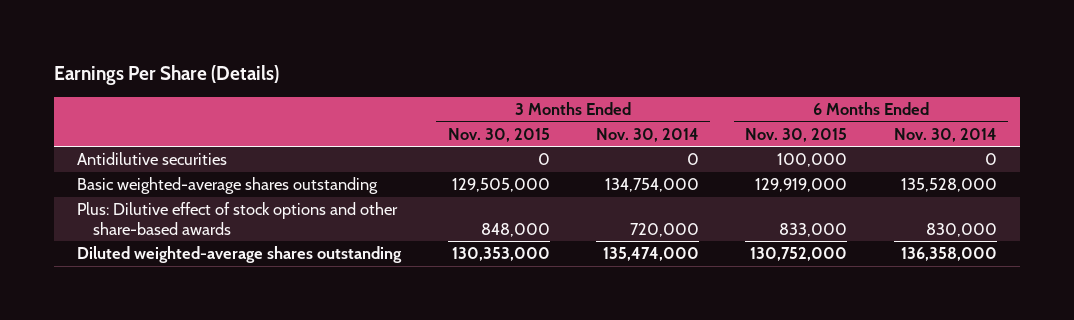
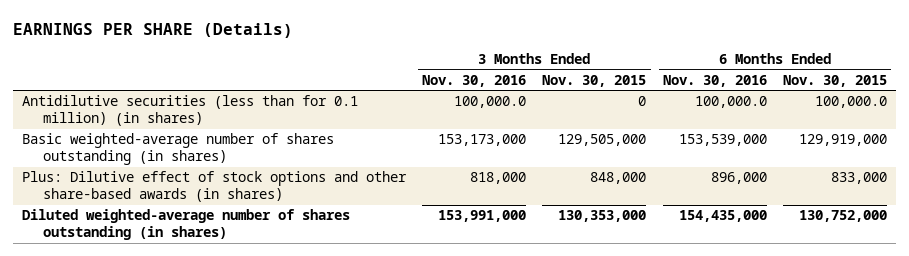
[53,64,279,85] Earnings Per Share (Details) -> [13,22,294,38] EARNINGS PER SHARE (Details)
[595,127,699,142] Nov. 30, 2014 -> none
[893,127,997,142] Nov. 30, 2014 -> none
none -> [421,74,526,87] Nov. 30, 2016
none -> [662,74,767,87] Nov. 30, 2016
[77,152,228,166] Antidilutive securities -> [21,95,358,127] Antidilutive securities (less than for 0.1 million) (in shares)
[777,153,848,168] 100,000 -> [815,96,888,109] 100,000.0
[77,177,379,195] Basic weighted-average shares outstanding -> [21,133,334,166] Basic weighted-average number of shares outstanding (in shares)
[77,202,399,235] Plus: Dilutive effect of stock options and other share-based awards -> [21,171,407,203] Plus: Dilutive effect of stock options and other share-based awards (in shares)
[77,246,403,264] Diluted weighted-average shares outstanding -> [21,209,350,241] Diluted weighted-average number of shares outstanding (in shares)

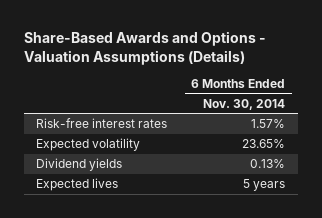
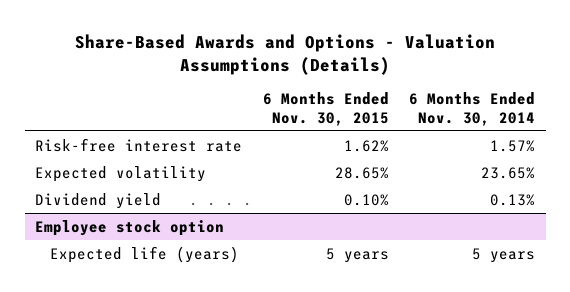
none -> [262,92,389,126] 6 Months Ended Nov. 30, 2015
[36,118,168,129] Risk-free interest rates -> [35,137,243,152] Risk-free interest rate
[36,158,123,172] Dividend yields -> [35,192,162,209] Dividend yield
none -> [35,219,225,236] Employee stock option
[36,178,119,192] Expected lives -> [49,245,239,263] Expected life (years)

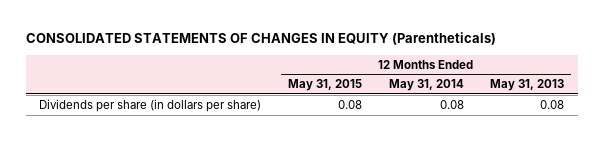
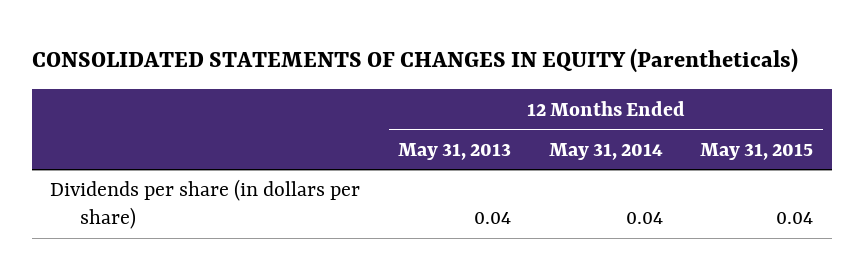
[337,99,362,109] 0.08 -> [776,212,814,225] 0.04
[439,99,464,109] 0.08 -> [625,212,663,225] 0.04
[540,99,565,109] 0.08 -> [474,212,512,225] 0.04

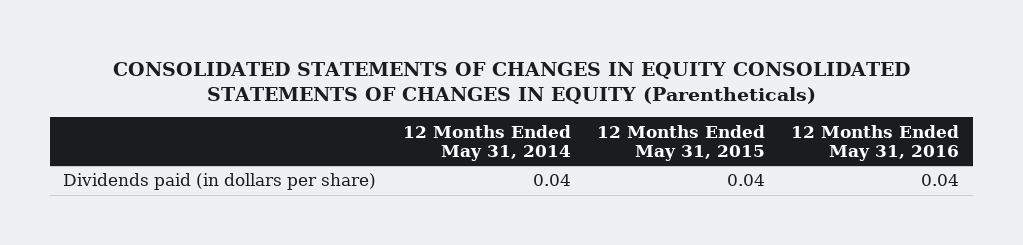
[31,47,798,73] CONSOLIDATED STATEMENTS OF CHANGES IN EQUITY (Parentheticals) -> [113,61,911,104] CONSOLIDATED STATEMENTS OF CHANGES IN EQUITY CONSOLIDATED STATEMENTS OF CHANGES IN EQUITY (Parentheticals)
[398,142,512,160] May 31, 2013 -> none
none -> [791,124,960,162] 12 Months Ended May 31, 2016
[50,179,361,230] Dividends per share (in dollars per share) -> [63,173,377,191] Dividends paid (in dollars per share)

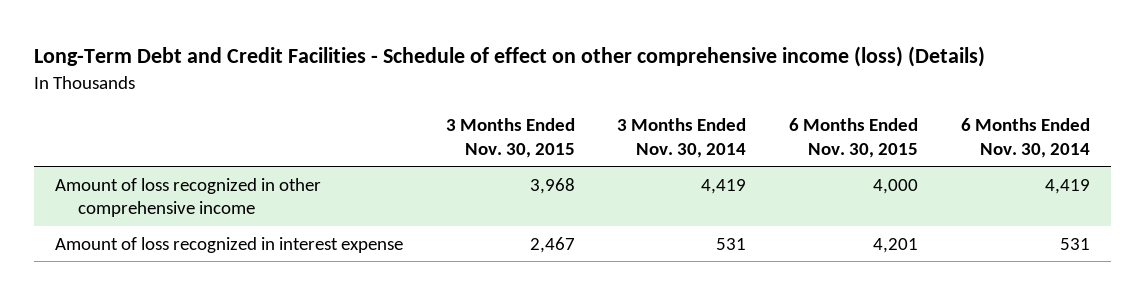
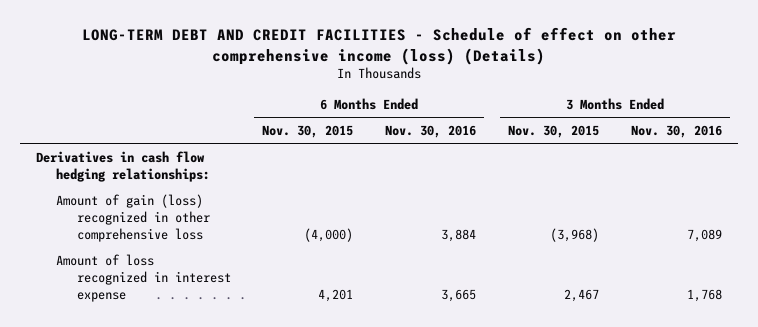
[34,46,986,68] Long-Term Debt and Credit Facilities - Schedule of effect on other comprehensive income (loss) (Details) -> [81,27,676,65] LONG-TERM DEBT AND CREDIT FACILITIES - Schedule of effect on other comprehensive income (loss) (Details)
[617,118,747,158] 3 Months Ended Nov. 30, 2014 -> none
[960,118,1090,158] 6 Months Ended Nov. 30, 2014 -> none
none -> [385,124,477,138] Nov. 30, 2016
none -> [631,124,723,138] Nov. 30, 2016
none -> [35,150,211,182] Derivatives in cash flow hedging relationships:
[55,177,322,218] Amount of loss recognized in other comprehensive income -> [56,193,210,242] Amount of gain (loss) recognized in other comprehensive loss
[529,177,575,194] 3,968 -> [550,227,600,242] (3,968)
[873,178,919,194] 4,000 -> [304,227,354,242] (4,000)

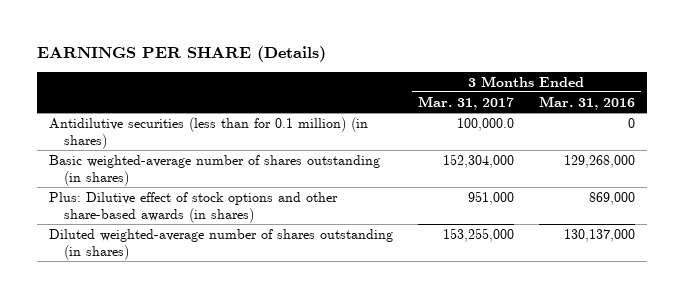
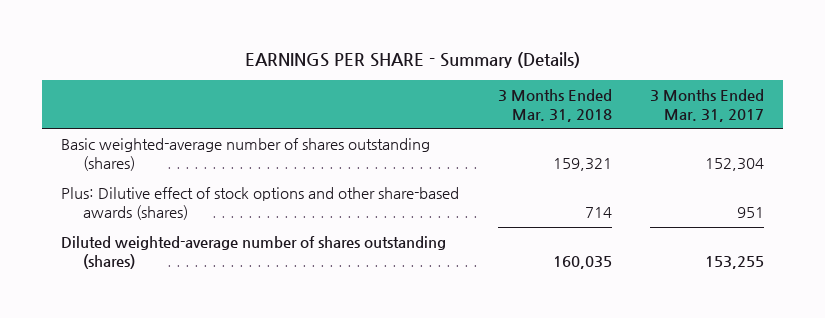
[36,46,326,63] EARNINGS PER SHARE (Details) -> [244,51,580,68] EARNINGS PER SHARE - Summary (Details)
[538,95,635,110] Mar. 31, 2016 -> none
none -> [497,88,612,122] 3 Months Ended Mar. 31, 2018
[49,116,369,149] Antidilutive securities (less than for 0.1 million) (in shares) -> none
[49,154,381,186] Basic weighted-average number of shares outstanding (in shares) -> [61,137,431,172] Basic weighted-average number of shares outstanding (shares)
[442,153,514,168] 152,304,000 -> [704,158,764,172] 152,304
[49,191,339,223] Plus: Dilutive effect of stock options and other share-based awards (in shares) -> [61,186,460,221] Plus: Dilutive effect of stock options and other share-based awards (shares)
[467,190,514,205] 951,000 -> [736,207,764,219] 951
[49,228,394,260] Diluted weighted-average number of shares outstanding (in shares) -> [61,235,447,270] Diluted weighted-average number of shares outstanding (shares)
[442,227,514,242] 153,255,000 -> [704,256,764,270] 153,255

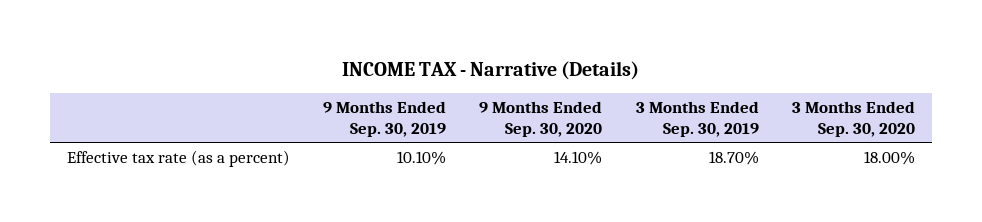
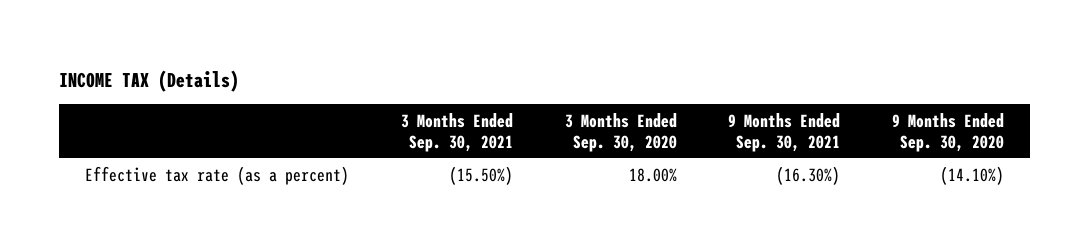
[341,61,639,81] INCOME TAX - Narrative (Details) -> [59,69,240,92] INCOME TAX (Details)
[322,101,446,137] 9 Months Ended Sep. 30, 2019 -> none
[635,101,759,137] 3 Months Ended Sep. 30, 2019 -> none
none -> [400,112,513,152] 3 Months Ended Sep. 30, 2021
none -> [728,112,841,152] 9 Months Ended Sep. 30, 2021
[554,151,603,166] 14.10% -> [939,166,1004,186] (14.10%)

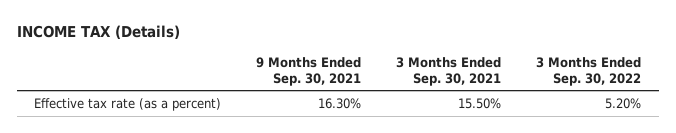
[564,112,677,152] 3 Months Ended Sep. 30, 2020 -> none
[891,112,1004,152] 9 Months Ended Sep. 30, 2020 -> none
none -> [536,57,642,86] 3 Months Ended Sep. 30, 2022
[448,166,513,186] (15.50%) -> [458,98,502,110] 15.50%
[776,166,841,186] (16.30%) -> [318,98,362,110] 16.30%

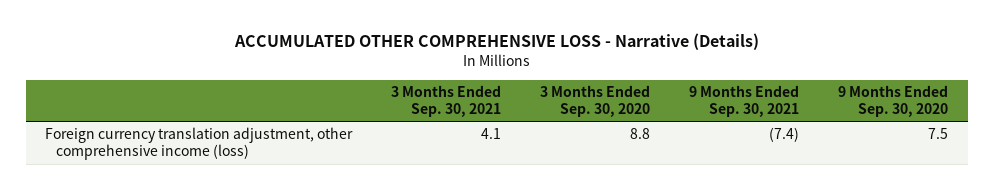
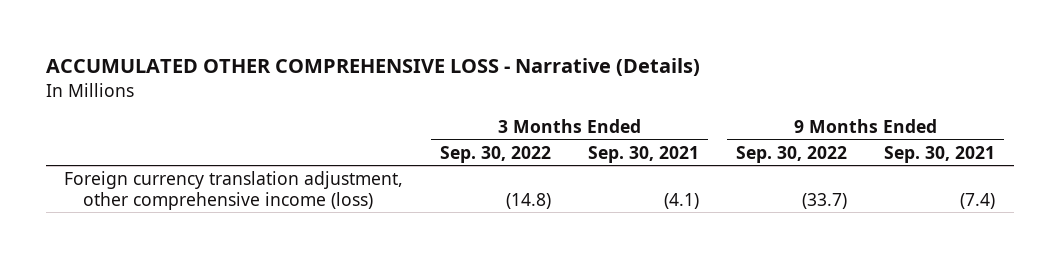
[540,85,651,117] 3 Months Ended Sep. 30, 2020 -> none
[838,85,949,117] 9 Months Ended Sep. 30, 2020 -> none
none -> [440,145,552,163] Sep. 30, 2022
none -> [736,145,848,163] Sep. 30, 2022
[481,128,502,140] 4.1 -> [664,193,700,210] (4.1)

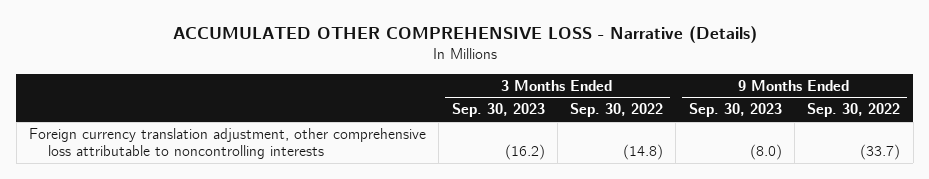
[588,145,700,163] Sep. 30, 2021 -> none
[884,145,996,163] Sep. 30, 2021 -> none
none -> [451,103,545,118] Sep. 30, 2023
none -> [688,103,782,118] Sep. 30, 2023
[64,171,404,211] Foreign currency translation adjustment, other comprehensive income (loss) -> [28,127,426,160] Foreign currency translation adjustment, other comprehensive loss attributable to noncontrolling interests

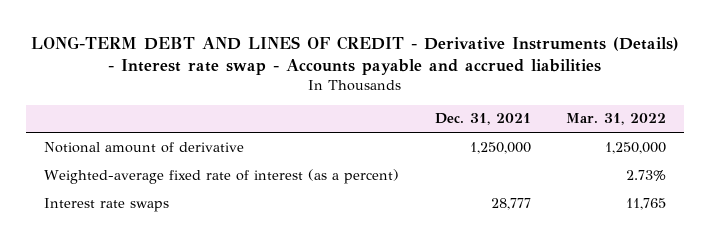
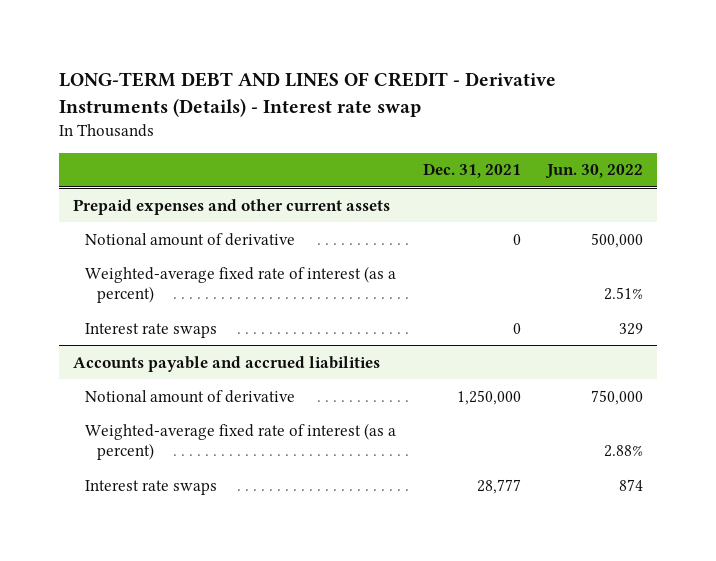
[31,35,680,75] LONG-TERM DEBT AND LINES OF CREDIT - Derivative Instruments (Details) - Interest rate swap - Accounts payable and accrued liabilities -> [59,72,557,117] LONG-TERM DEBT AND LINES OF CREDIT - Derivative Instruments (Details) - Interest rate swap
[566,113,667,126] Mar. 31, 2022 -> none
none -> [545,164,644,180] Jun. 30, 2022
none -> [72,198,390,215] Prepaid expenses and other current assets
none -> [84,232,295,246] Notional amount of derivative
none -> [84,265,396,304] Weighted-average fixed rate of interest (as a percent)
none -> [84,322,217,338] Interest rate swaps
none -> [72,355,380,372] Accounts payable and accrued liabilities

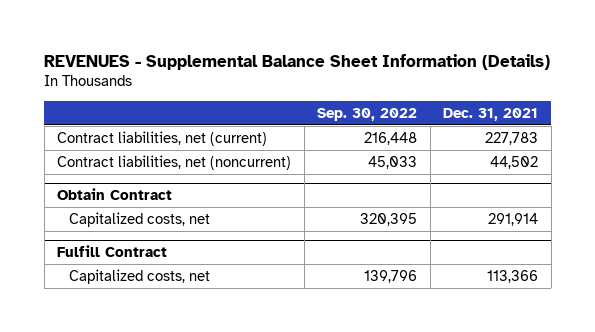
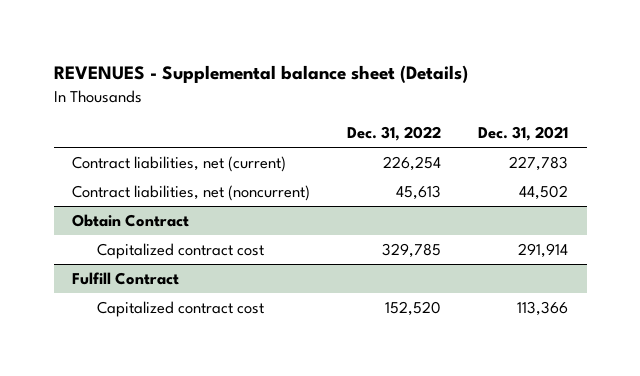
[44,53,551,70] REVENUES - Supplemental Balance Sheet Information (Details) -> [53,65,468,84] REVENUES - Supplemental balance sheet (Details)
[317,107,418,121] Sep. 30, 2022 -> none
none -> [347,126,442,142] Dec. 31, 2022
[69,211,211,227] Capitalized costs, net -> [96,243,264,260] Capitalized contract cost
[69,268,211,284] Capitalized costs, net -> [96,301,264,318] Capitalized contract cost

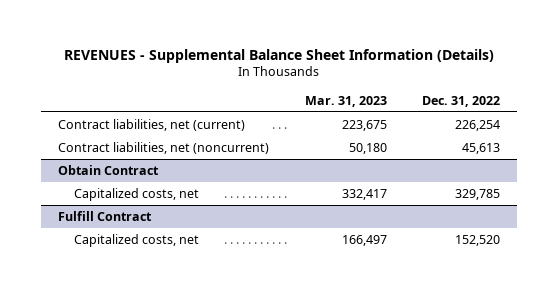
[53,65,468,84] REVENUES - Supplemental balance sheet (Details) -> [64,48,495,63] REVENUES - Supplemental Balance Sheet Information (Details)
[478,126,569,142] Dec. 31, 2021 -> none
none -> [304,95,387,107] Mar. 31, 2023
[96,243,264,260] Capitalized contract cost -> [74,187,200,201] Capitalized costs, net
[96,301,264,318] Capitalized contract cost -> [74,233,200,247] Capitalized costs, net

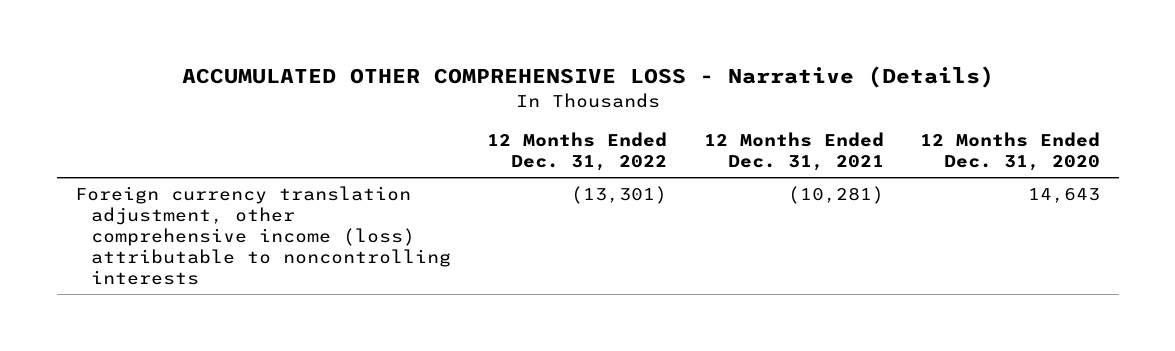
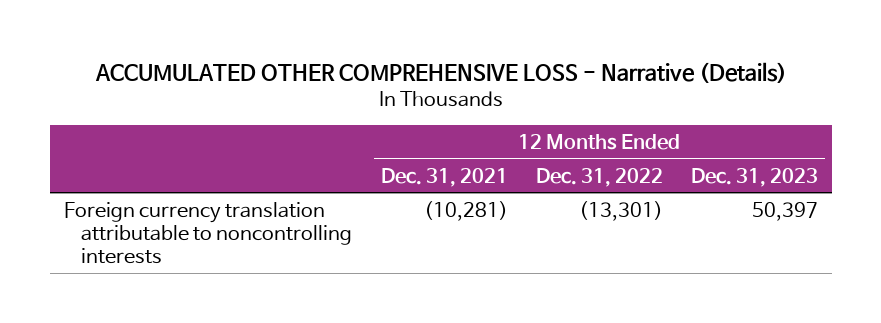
[920,131,1101,172] 12 Months Ended Dec. 31, 2020 -> none
none -> [690,167,818,187] Dec. 31, 2023
[74,186,451,286] Foreign currency translation adjustment, other comprehensive income (loss) attributable to noncontrolling interests -> [63,201,353,265] Foreign currency translation attributable to noncontrolling interests

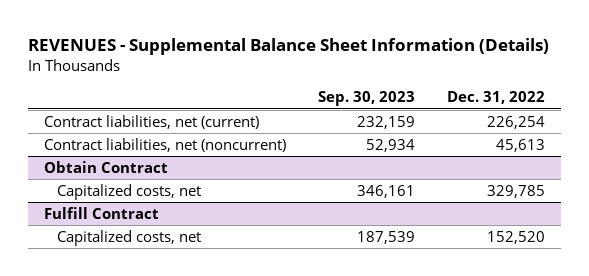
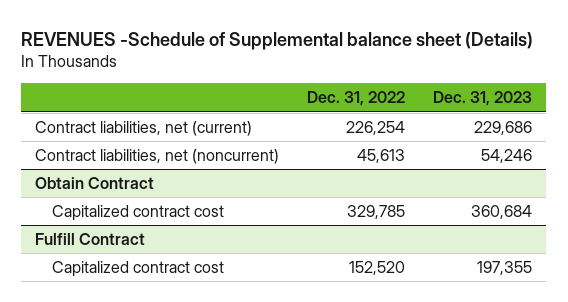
[27,37,549,55] REVENUES - Supplemental Balance Sheet Information (Details) -> [21,31,534,50] REVENUES -Schedule of Supplemental balance sheet (Details)
[317,91,415,107] Sep. 30, 2023 -> none
none -> [433,91,533,107] Dec. 31, 2023
[57,183,202,200] Capitalized costs, net -> [51,205,224,222] Capitalized contract cost
[57,229,202,246] Capitalized costs, net -> [51,261,224,278] Capitalized contract cost

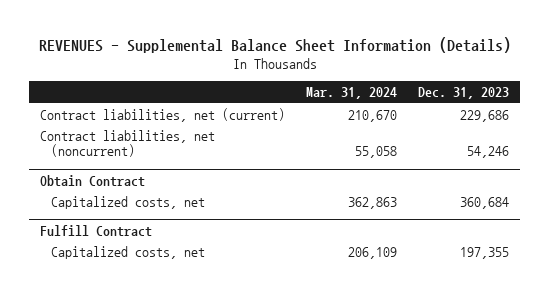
[21,31,534,50] REVENUES -Schedule of Supplemental balance sheet (Details) -> [38,36,511,53] REVENUES - Supplemental Balance Sheet Information (Details)
[307,91,406,107] Dec. 31, 2022 -> none
none -> [306,87,398,100] Mar. 31, 2024
[51,205,224,222] Capitalized contract cost -> [50,195,205,209] Capitalized costs, net
[51,261,224,278] Capitalized contract cost -> [50,245,205,259] Capitalized costs, net

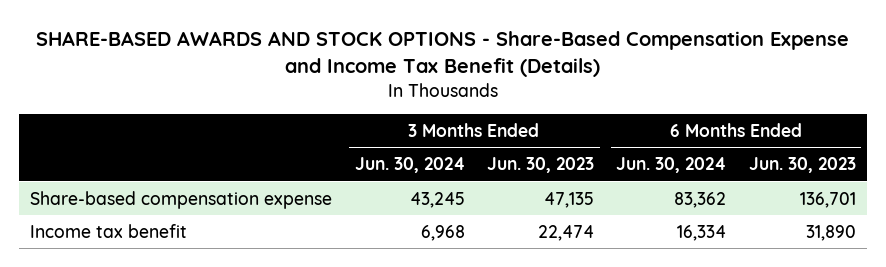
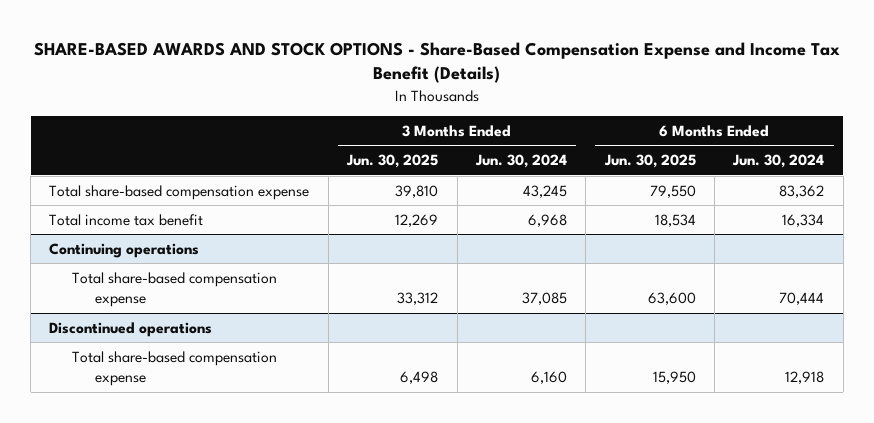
[487,157,595,174] Jun. 30, 2023 -> none
[748,157,856,174] Jun. 30, 2023 -> none
none -> [346,154,439,169] Jun. 30, 2025
none -> [603,154,696,169] Jun. 30, 2025
[30,190,333,209] Share-based compensation expense -> [49,184,310,200] Total share-based compensation expense
[30,223,188,238] Income tax benefit -> [49,213,204,226] Total income tax benefit
none -> [49,242,200,258] Continuing operations
none -> [72,271,278,308] Total share-based compensation expense
none -> [49,321,213,337] Discontinued operations
none -> [72,350,278,387] Total share-based compensation expense

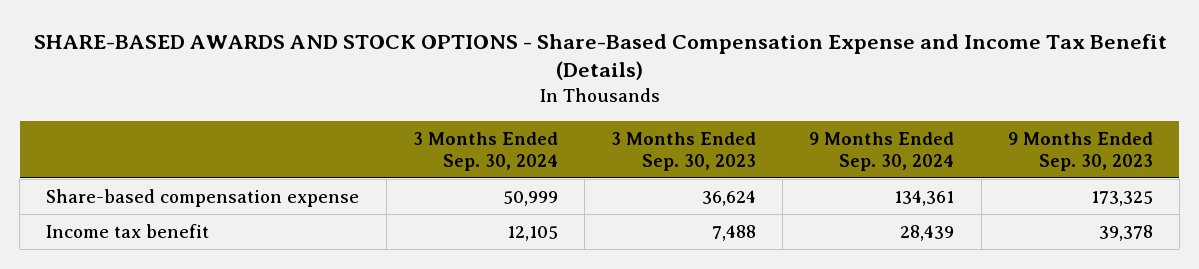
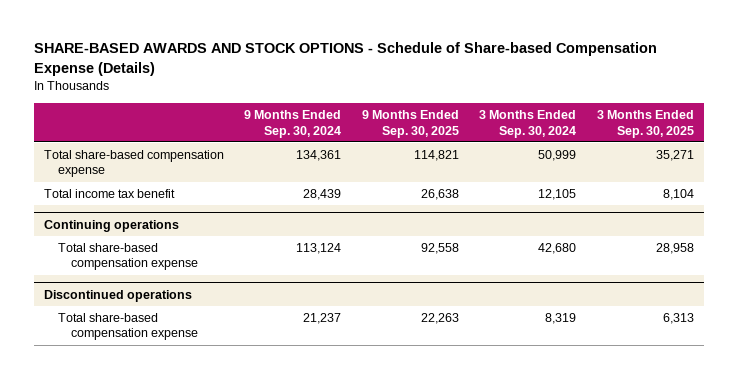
[33,33,1167,81] SHARE-BASED AWARDS AND STOCK OPTIONS - Share-Based Compensation Expense and Income Tax Benefit (Details) -> [33,42,657,77] SHARE-BASED AWARDS AND STOCK OPTIONS - Schedule of Share-based Compensation Expense (Details)
[611,131,757,172] 3 Months Ended Sep. 30, 2023 -> none
[1007,131,1153,172] 9 Months Ended Sep. 30, 2023 -> none
none -> [361,110,459,138] 9 Months Ended Sep. 30, 2025
none -> [596,110,694,138] 3 Months Ended Sep. 30, 2025
[46,188,360,207] Share-based compensation expense -> [43,150,224,178] Total share-based compensation expense
[46,223,210,238] Income tax benefit -> [43,189,175,199] Total income tax benefit
none -> [43,219,179,232] Continuing operations
none -> [57,243,199,271] Total share-based compensation expense
none -> [43,289,192,302] Discontinued operations
none -> [57,313,199,341] Total share-based compensation expense

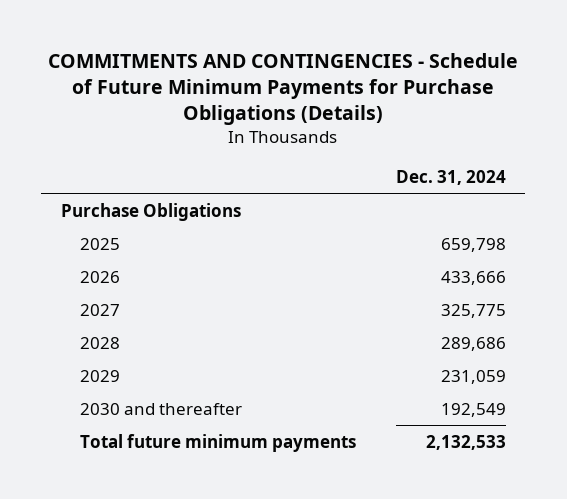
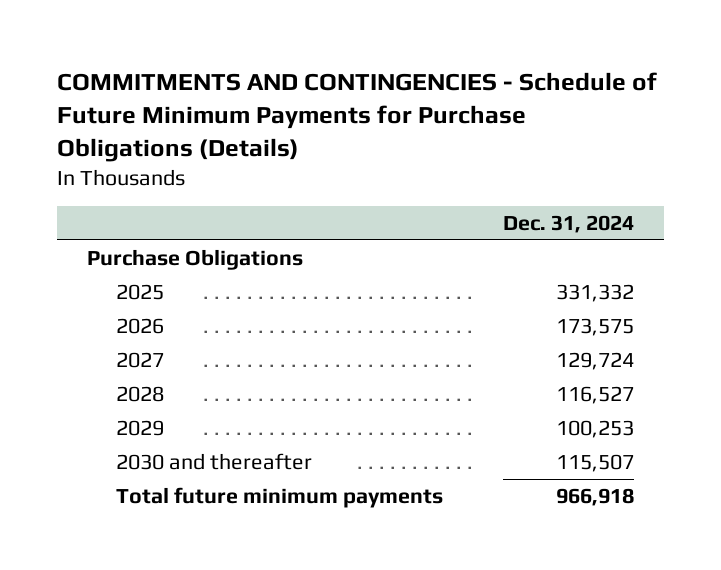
[440,237,506,252] 659,798 -> [556,283,635,302] 331,332
[440,270,506,285] 433,666 -> [556,317,635,336] 173,575
[440,303,506,318] 325,775 -> [556,351,635,370] 129,724
[440,336,506,351] 289,686 -> [556,385,635,404] 116,527
[440,369,506,384] 231,059 -> [556,419,635,438] 100,253
[440,402,506,417] 192,549 -> [556,453,635,472] 115,507
[425,434,506,450] 2,132,533 -> [556,487,635,506] 966,918

